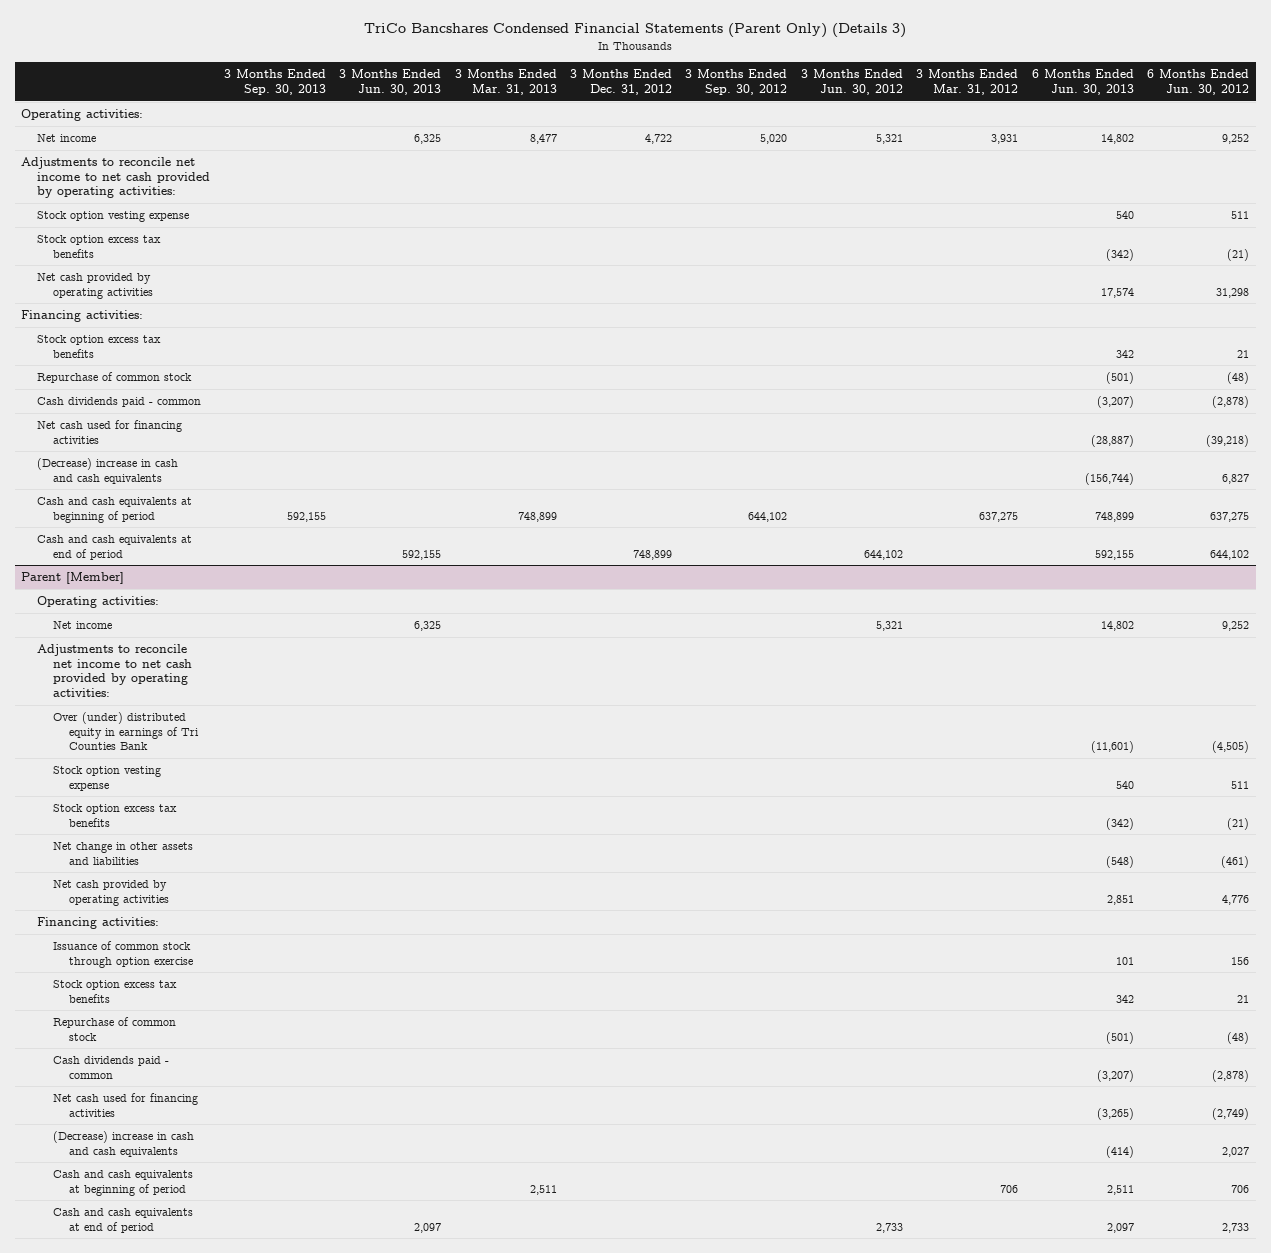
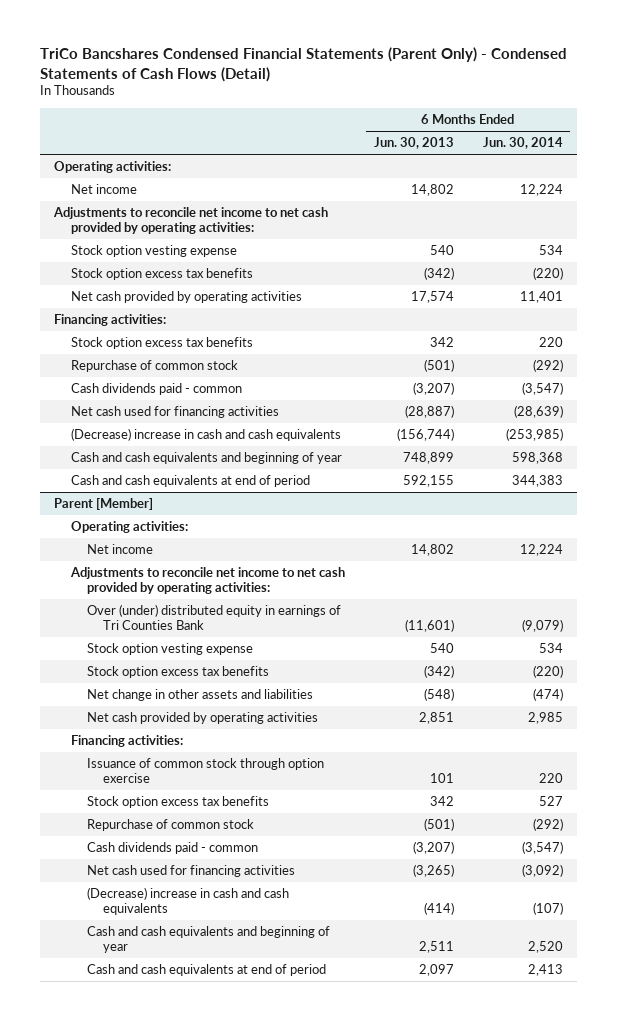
[364,23,907,39] TriCo Bancshares Condensed Financial Statements (Parent Only) (Details 3) -> [39,47,567,82] TriCo Bancshares Condensed Financial Statements (Parent Only) - Condensed Statements of Cash Flows (Detail)
[223,69,326,95] 3 Months Ended Sep. 30, 2013 -> none
[339,69,442,95] 3 Months Ended Jun. 30, 2013 -> none
[454,69,557,95] 3 Months Ended Mar. 31, 2013 -> none
[570,69,673,95] 3 Months Ended Dec. 31, 2012 -> none
[685,69,788,95] 3 Months Ended Sep. 30, 2012 -> none
[800,69,903,95] 3 Months Ended Jun. 30, 2012 -> none
[916,69,1019,95] 3 Months Ended Mar. 31, 2012 -> none
[1147,69,1250,95] 6 Months Ended Jun. 30, 2012 -> none
none -> [482,137,563,150] Jun. 30, 2014
[37,497,193,523] Cash and cash equivalents at beginning of period -> [70,452,342,465] Cash and cash equivalents and beginning of year
[53,1170,194,1196] Cash and cash equivalents at beginning of period -> [86,926,330,954] Cash and cash equivalents and beginning of year

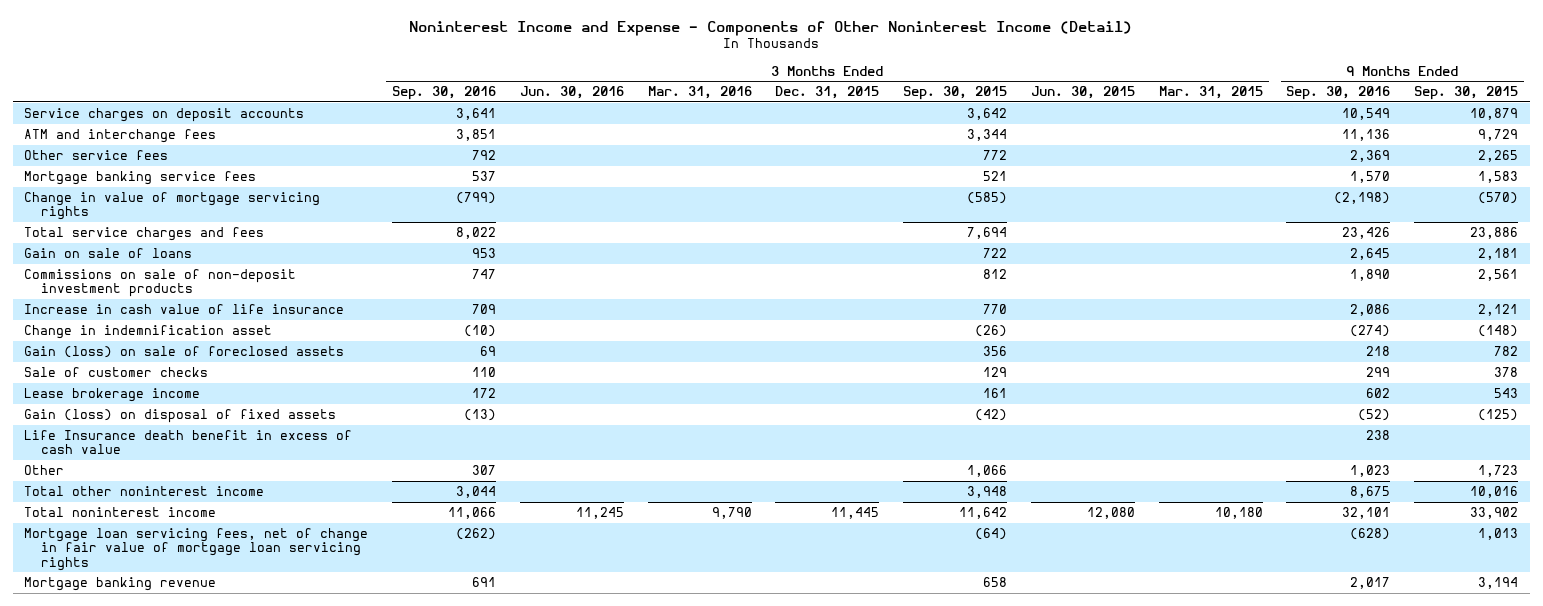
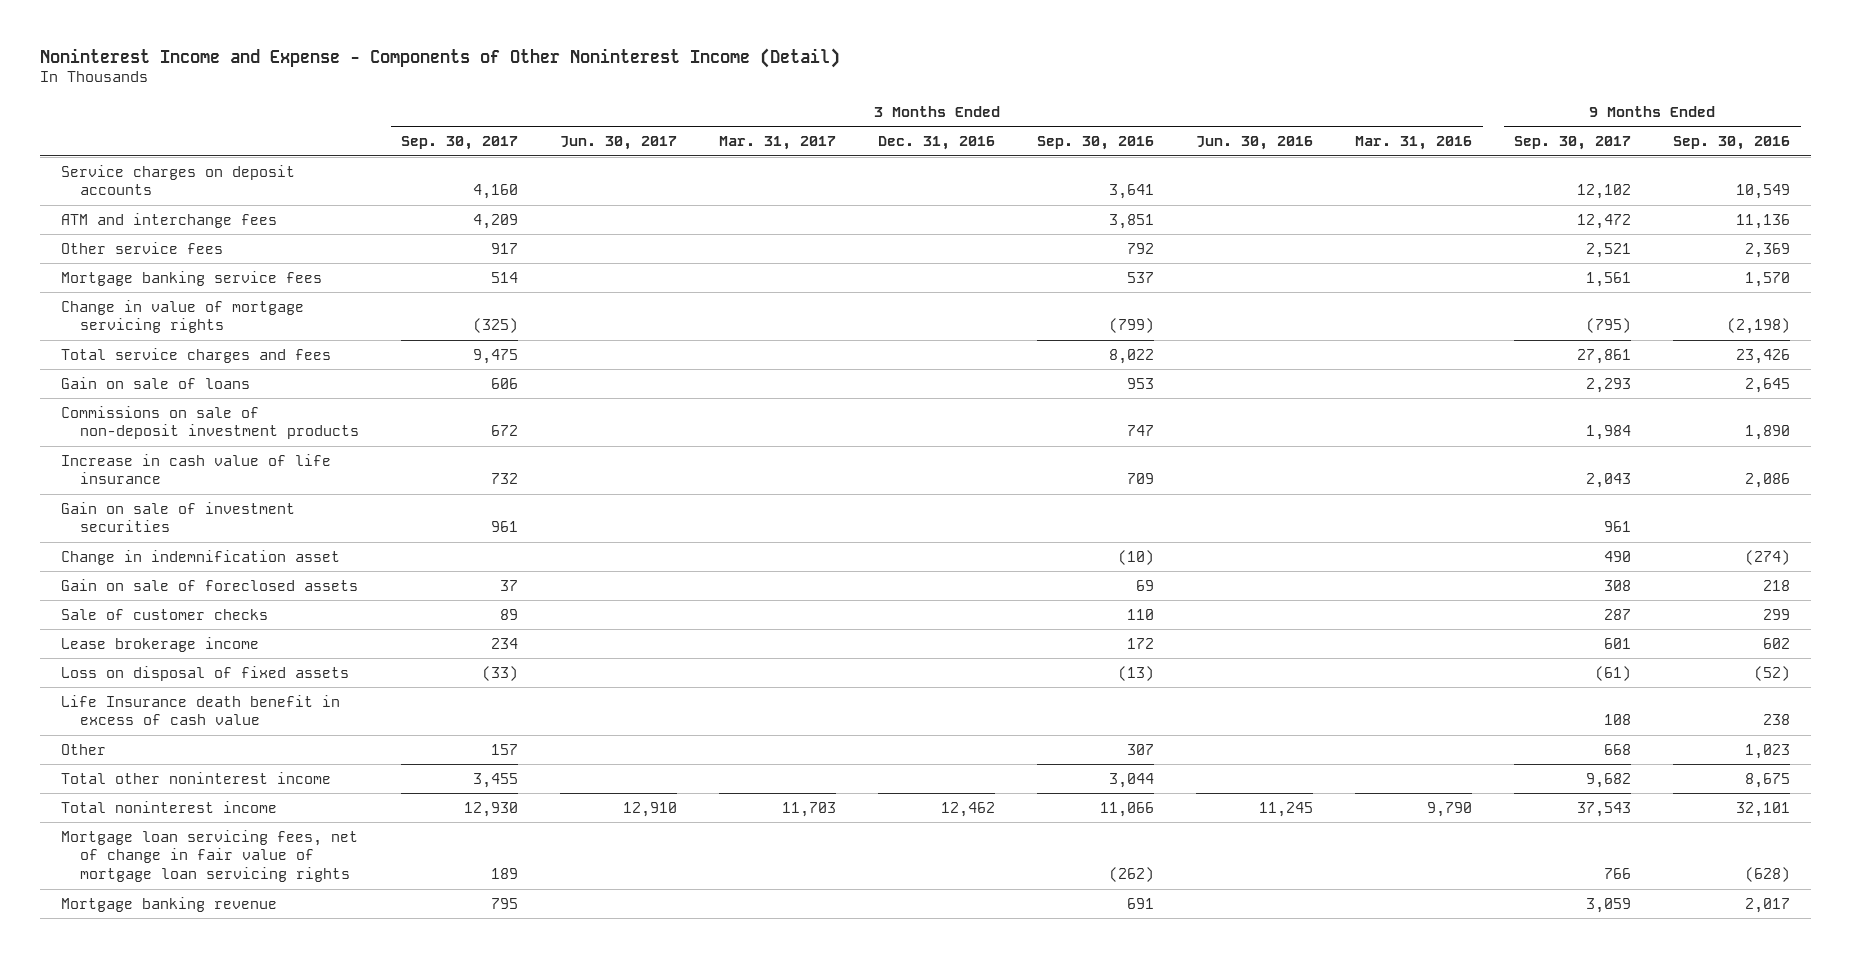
[775,86,880,100] Dec. 31, 2015 -> none
[903,86,1008,101] Sep. 30, 2015 -> none
[1030,86,1135,100] Jun. 30, 2015 -> none
[1158,86,1263,100] Mar. 31, 2015 -> none
[1414,86,1519,101] Sep. 30, 2015 -> none
none -> [401,136,519,151] Sep. 30, 2017
none -> [560,136,678,151] Jun. 30, 2017
none -> [719,136,837,151] Mar. 31, 2017
none -> [878,136,996,151] Dec. 31, 2016
none -> [1514,136,1632,151] Sep. 30, 2017
none -> [60,501,295,533] Gain on sale of investment securities
[24,346,345,359] Gain (loss) on sale of foreclosed assets -> [60,578,358,591] Gain on sale of foreclosed assets
[24,409,337,424] Gain (loss) on disposal of fixed assets -> [60,665,349,681] Loss on disposal of fixed assets

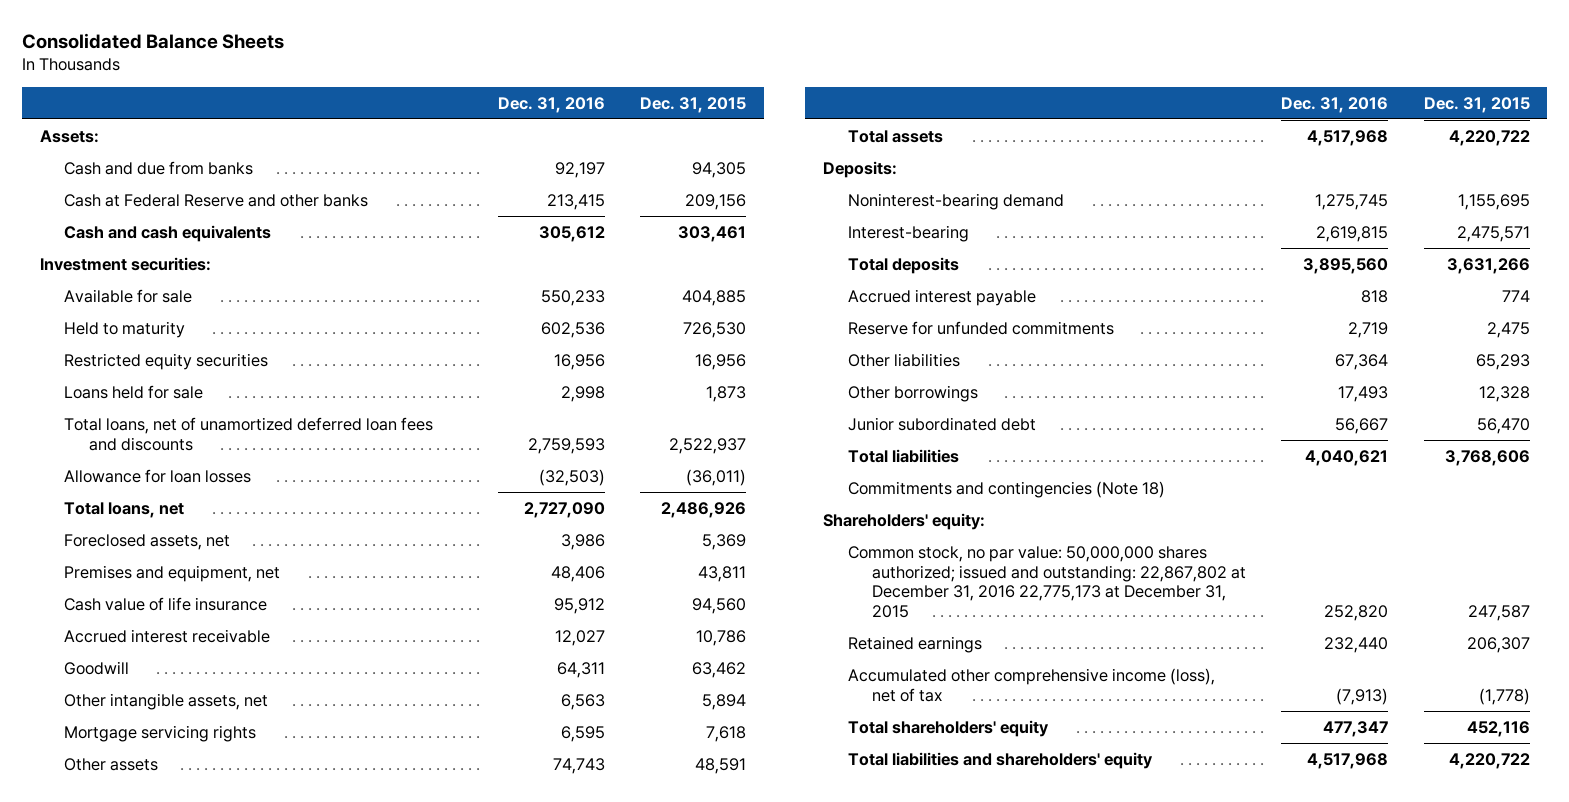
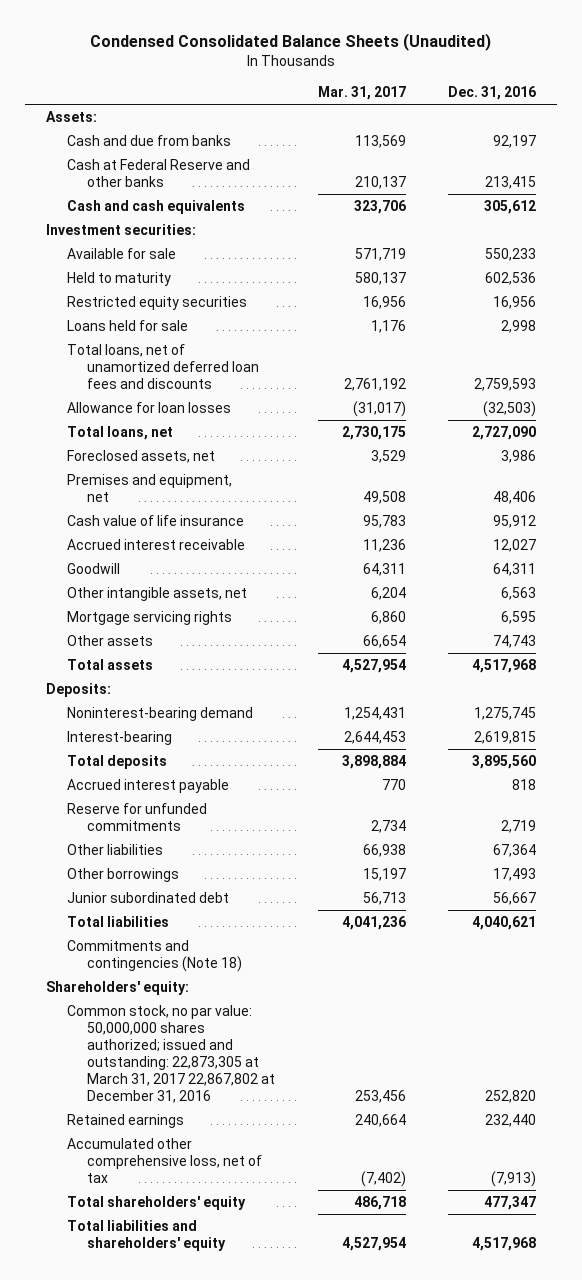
[21,32,284,49] Consolidated Balance Sheets -> [89,32,491,51] Condensed Consolidated Balance Sheets (Unaudited)
[640,96,747,113] Dec. 31, 2015 -> none
none -> [317,86,406,101] Mar. 31, 2017
[847,545,1247,619] Common stock, no par value: 50,000,000 shares authorized; issued and outstanding: 22,867,802 at December 31, 2016 22,775,173 at December 31, 2015 -> [66,1005,276,1104] Common stock, no par value: 50,000,000 shares authorized; issued and outstanding: 22,873,305 at March 31, 2017 22,867,802 at December 31, 2016
[847,667,1215,702] Accumulated other comprehensive income (loss), net of tax -> [66,1138,263,1184] Accumulated other comprehensive loss, net of tax

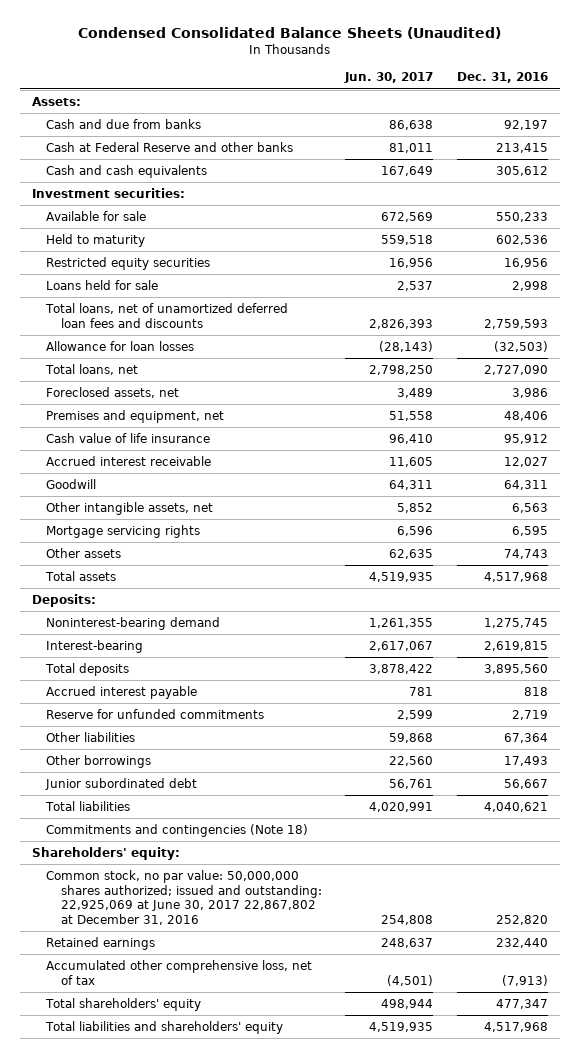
[317,86,406,101] Mar. 31, 2017 -> none
none -> [344,72,434,84] Jun. 30, 2017
[66,1005,276,1104] Common stock, no par value: 50,000,000 shares authorized; issued and outstanding: 22,873,305 at March 31, 2017 22,867,802 at December 31, 2016 -> [46,869,322,925] Common stock, no par value: 50,000,000 shares authorized; issued and outstanding: 22,925,069 at June 30, 2017 22,867,802 at December 31, 2016

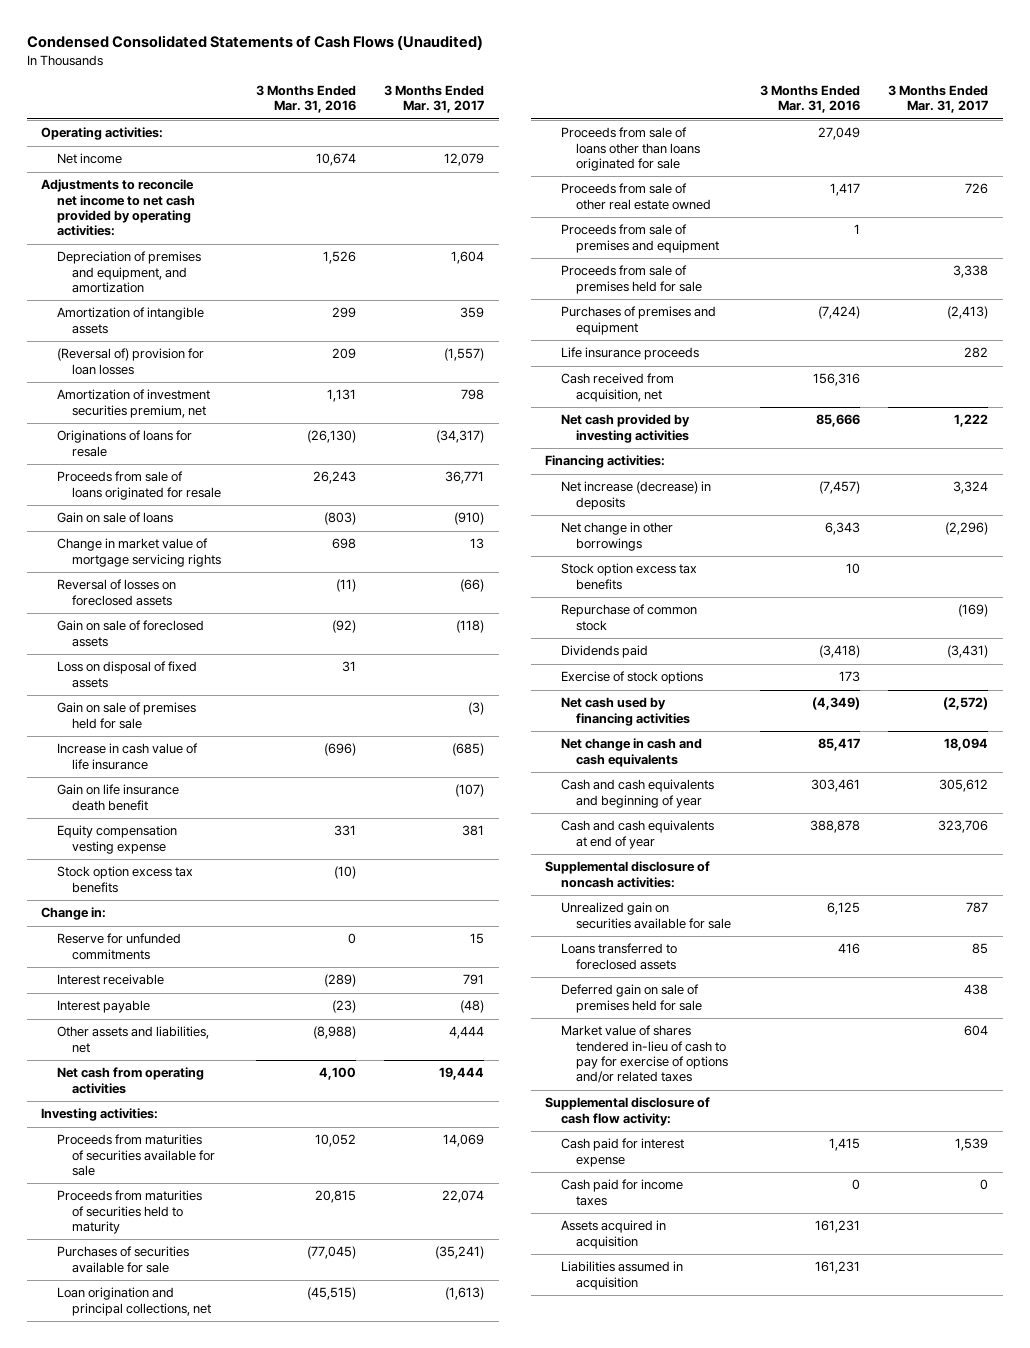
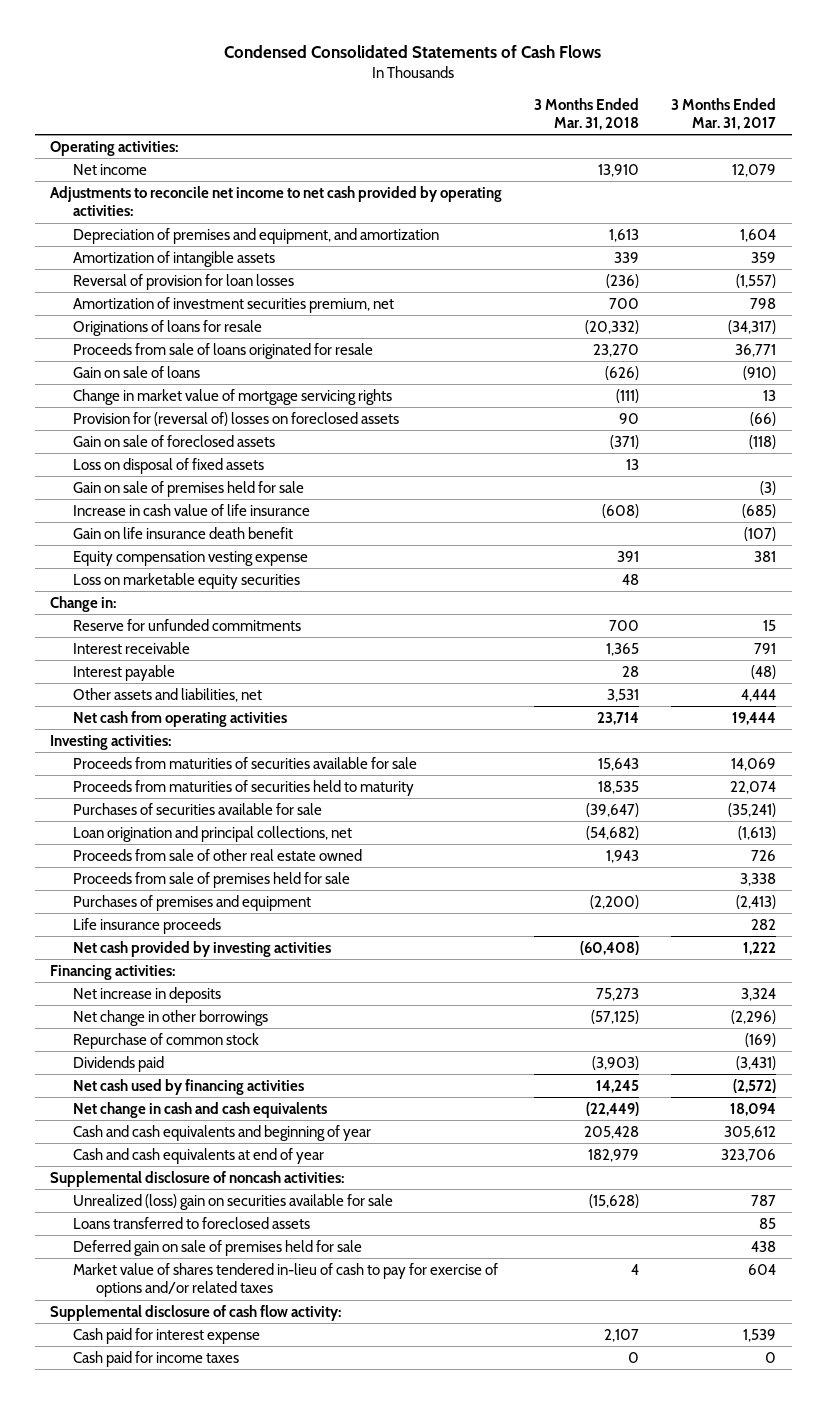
[27,35,484,51] Condensed Consolidated Statements of Cash Flows (Unaudited) -> [224,44,602,58] Condensed Consolidated Statements of Cash Flows
[255,85,356,114] 3 Months Ended Mar. 31, 2016 -> none
none -> [534,97,640,131] 3 Months Ended Mar. 31, 2018
[56,348,204,375] (Reversal of) provision for loan losses -> [73,273,295,290] Reversal of provision for loan losses
[56,579,176,606] Reversal of losses on foreclosed assets -> [73,411,400,426] Provision for (reversal of) losses on foreclosed assets
[56,866,193,893] Stock option excess tax benefits -> none
none -> [73,572,301,589] Loss on marketable equity securities
[560,127,701,172] Proceeds from sale of loans other than loans originated for sale -> none
[560,224,720,253] Proceeds from sale of premises and equipment -> none
[560,373,674,402] Cash received from acquisition, net -> none
[560,481,711,510] Net increase (decrease) in deposits -> [73,986,222,1003] Net increase in deposits
[560,563,697,590] Stock option excess tax benefits -> none
[560,671,703,685] Exercise of stock options -> none
[560,902,732,929] Unrealized gain on securities available for sale -> [73,1193,394,1210] Unrealized (loss) gain on securities available for sale
[560,1220,666,1249] Assets acquired in acquisition -> none
[560,1261,683,1290] Liabilities assumed in acquisition -> none

